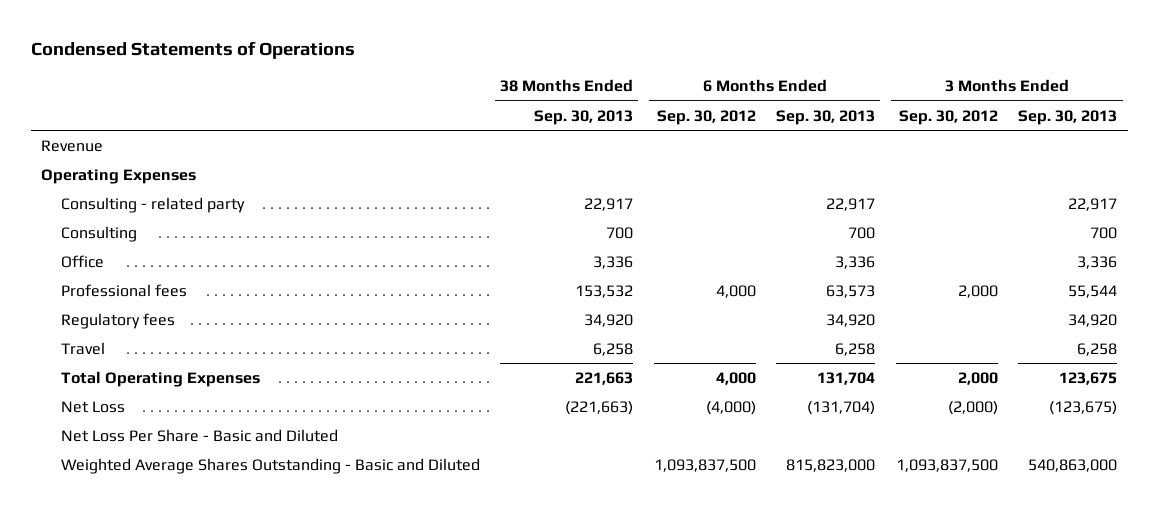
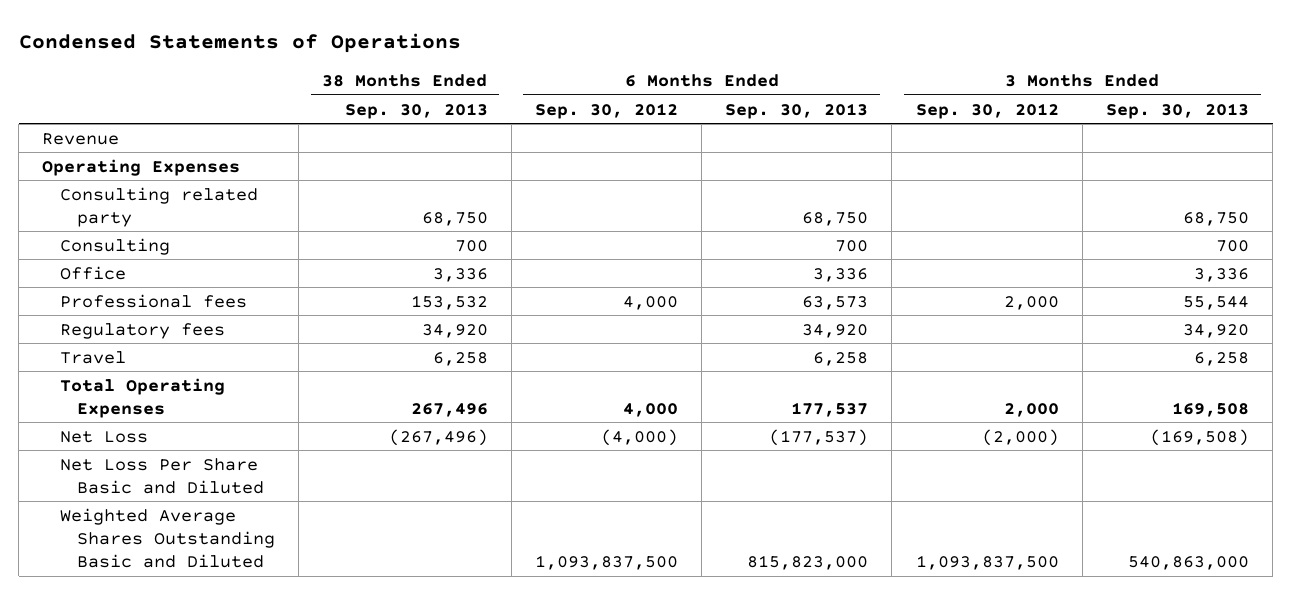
[60,196,245,213] Consulting - related party -> [59,186,258,227] Consulting related party
[584,197,634,211] 22,917 -> [421,211,488,226] 68,750
[826,197,876,211] 22,917 -> [802,211,869,226] 68,750
[1068,197,1118,211] 22,917 -> [1182,211,1249,226] 68,750
[575,371,634,385] 221,663 -> [410,402,488,417] 267,496
[817,371,876,385] 131,704 -> [791,401,869,417] 177,537
[1059,371,1118,385] 123,675 -> [1171,401,1249,417] 169,508
[565,400,634,415] (221,663) -> [388,428,488,446] (267,496)
[807,400,876,415] (131,704) -> [769,428,869,446] (177,537)
[1049,400,1118,415] (123,675) -> [1149,428,1249,446] (169,508)
[60,428,338,442] Net Loss Per Share - Basic and Diluted -> [59,457,265,494] Net Loss Per Share Basic and Diluted
[60,457,480,474] Weighted Average Shares Outstanding - Basic and Diluted -> [59,507,276,568] Weighted Average Shares Outstanding Basic and Diluted

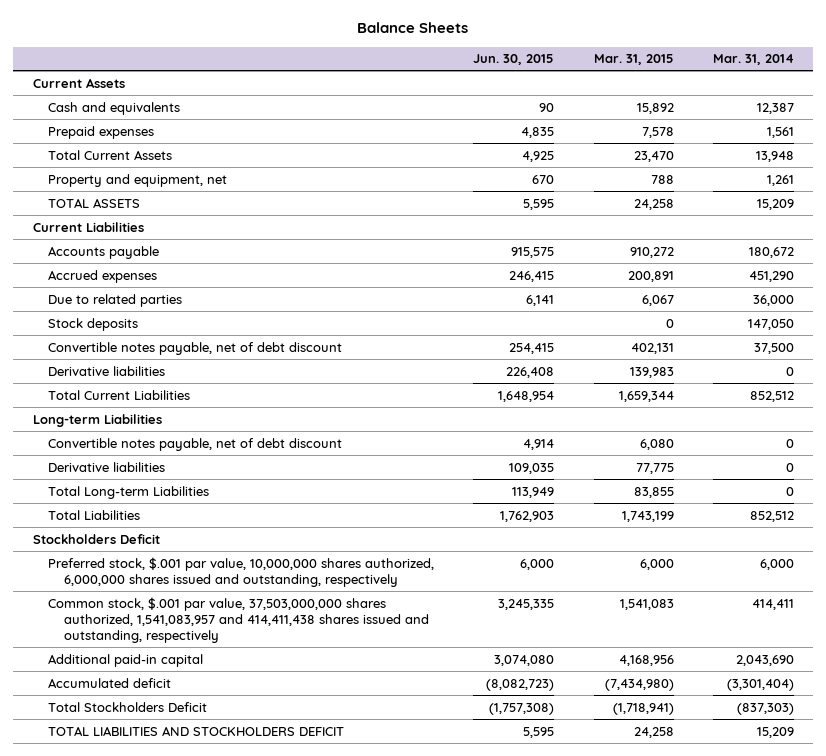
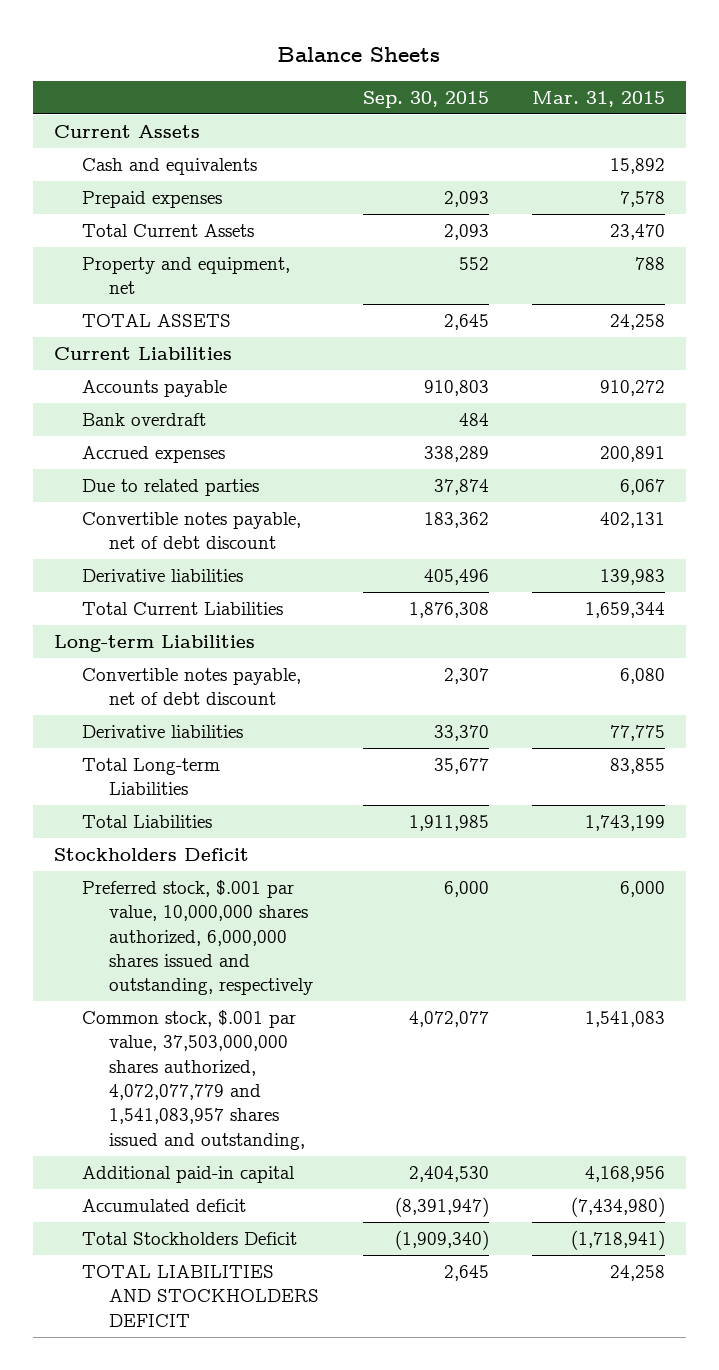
[473,54,555,66] Jun. 30, 2015 -> none
[712,54,794,66] Mar. 31, 2014 -> none
none -> [362,91,489,109] Sep. 30, 2015
none -> [81,412,206,426] Bank overdraft
[48,317,139,331] Stock deposits -> none
[48,596,430,643] Common stock, $.001 par value, 37,503,000,000 shares authorized, 1,541,083,957 and 414,411,438 shares issued and outstanding, respectively -> [81,1009,306,1150] Common stock, $.001 par value, 37,503,000,000 shares authorized, 4,072,077,779 and 1,541,083,957 shares issued and outstanding,

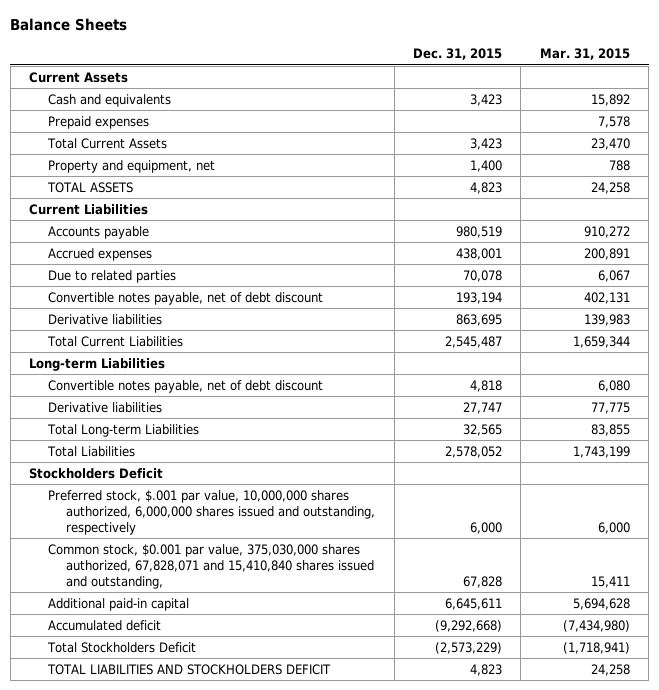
[362,91,489,109] Sep. 30, 2015 -> none
none -> [412,48,502,61] Dec. 31, 2015
[81,412,206,426] Bank overdraft -> none
[81,1009,306,1150] Common stock, $.001 par value, 37,503,000,000 shares authorized, 4,072,077,779 and 1,541,083,957 shares issued and outstanding, -> [47,543,375,589] Common stock, $0.001 par value, 375,030,000 shares authorized, 67,828,071 and 15,410,840 shares issued and outstanding,
[584,1010,665,1027] 1,541,083 -> [590,575,630,588] 15,411
[584,1165,665,1182] 4,168,956 -> [572,597,630,610] 5,694,628

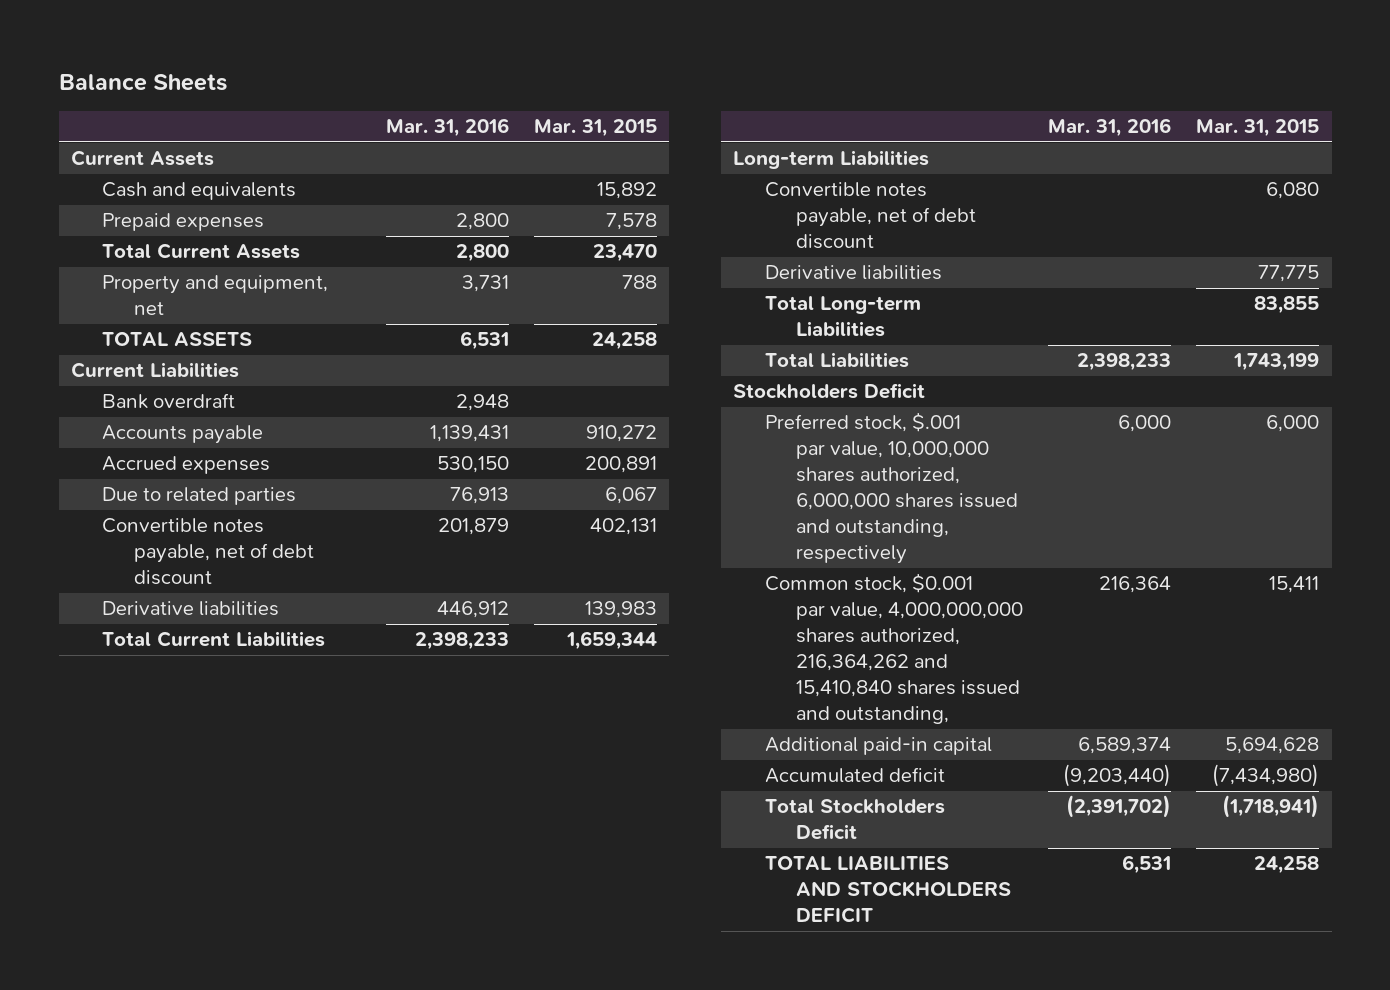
[412,48,502,61] Dec. 31, 2015 -> none
none -> [385,118,509,138] Mar. 31, 2016
none -> [102,393,236,410] Bank overdraft
[47,543,375,589] Common stock, $0.001 par value, 375,030,000 shares authorized, 67,828,071 and 15,410,840 shares issued and outstanding, -> [764,573,1023,725] Common stock, $0.001 par value, 4,000,000,000 shares authorized, 216,364,262 and 15,410,840 shares issued and outstanding,

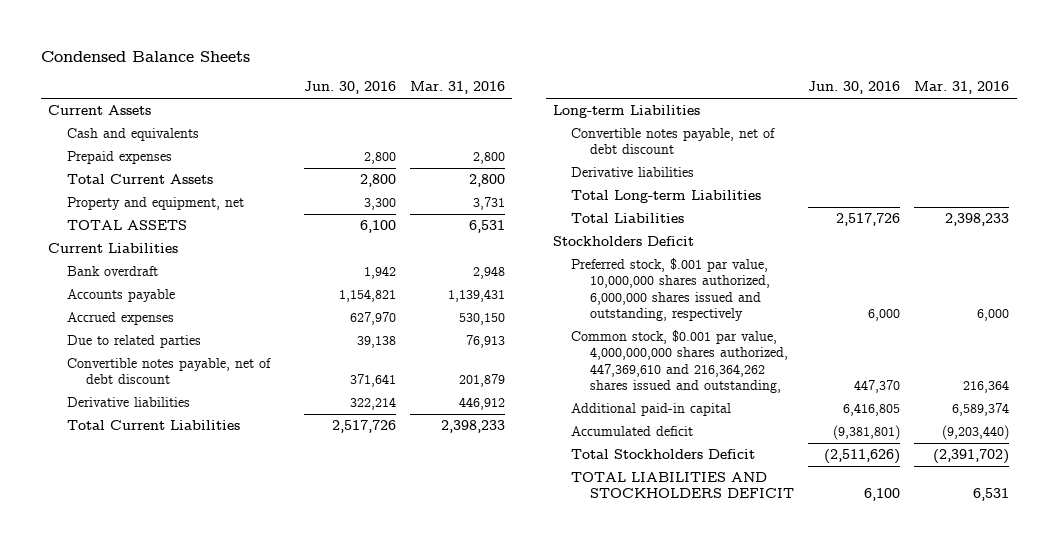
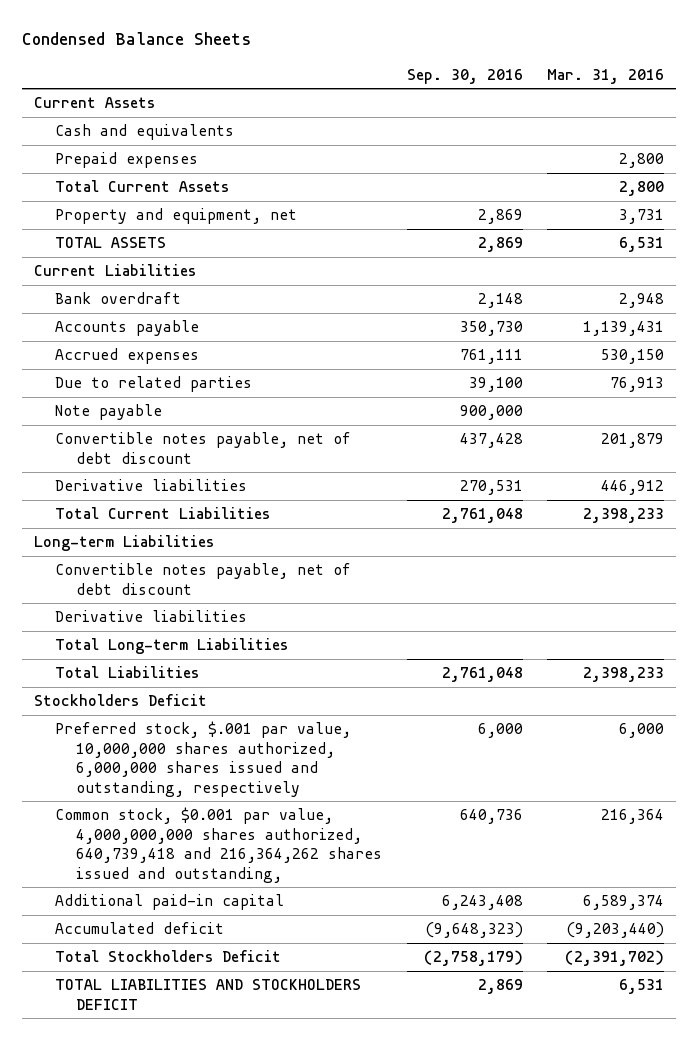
[303,81,396,95] Jun. 30, 2016 -> none
none -> [406,68,523,84] Sep. 30, 2016
none -> [54,404,162,421] Note payable
[571,329,788,394] Common stock, $0.001 par value, 4,000,000,000 shares authorized, 447,369,610 and 216,364,262 shares issued and outstanding, -> [54,807,383,883] Common stock, $0.001 par value, 4,000,000,000 shares authorized, 640,739,418 and 216,364,262 shares issued and outstanding,

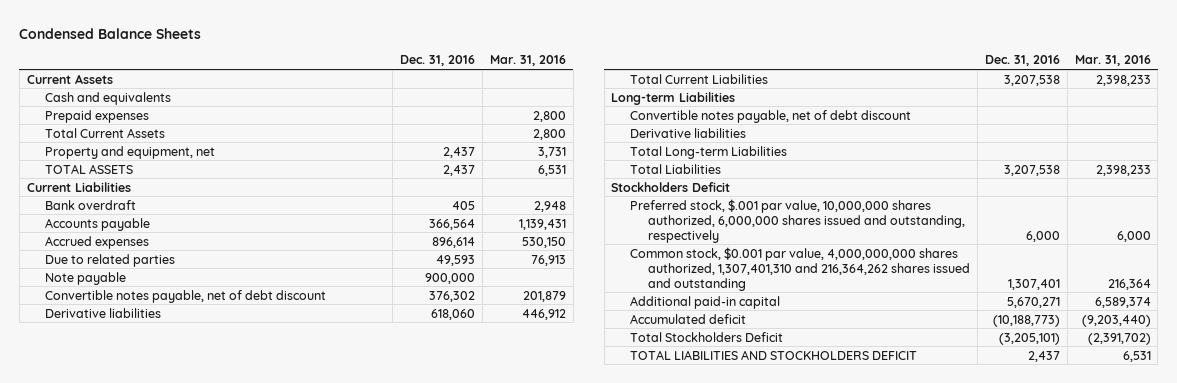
[406,68,523,84] Sep. 30, 2016 -> none
none -> [400,55,476,67] Dec. 31, 2016
[54,807,383,883] Common stock, $0.001 par value, 4,000,000,000 shares authorized, 640,739,418 and 216,364,262 shares issued and outstanding, -> [629,246,971,291] Common stock, $0.001 par value, 4,000,000,000 shares authorized, 1,307,401,310 and 216,364,262 shares issued and outstanding

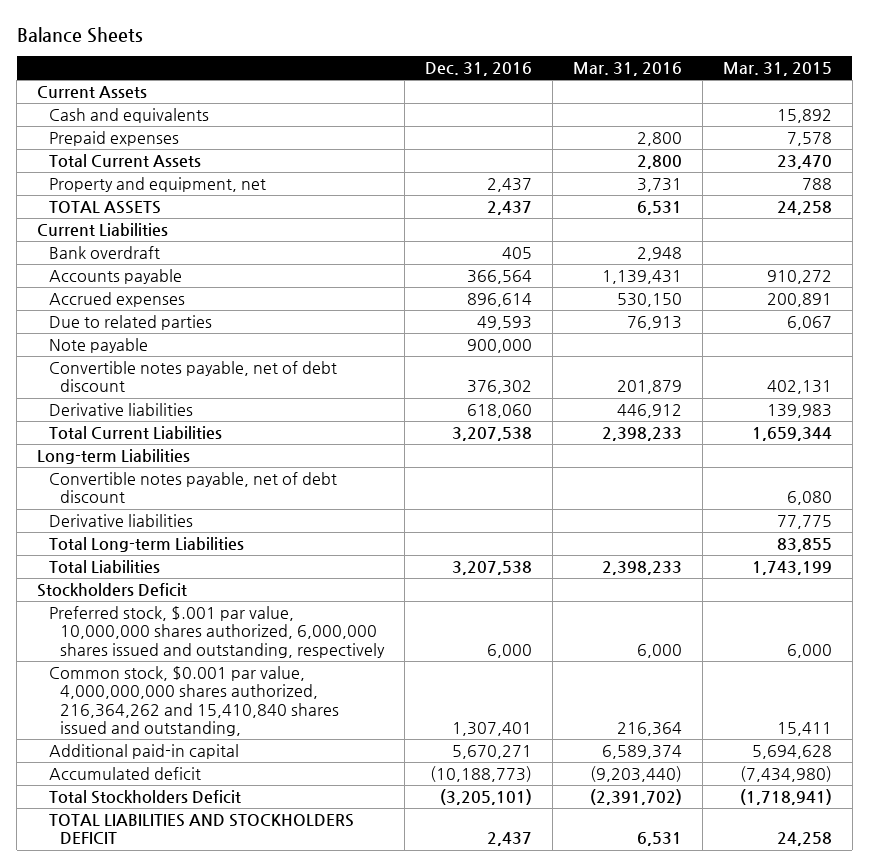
[19,27,202,39] Condensed Balance Sheets -> [16,26,143,43] Balance Sheets
none -> [722,62,832,77] Mar. 31, 2015
[629,246,971,291] Common stock, $0.001 par value, 4,000,000,000 shares authorized, 1,307,401,310 and 216,364,262 shares issued and outstanding -> [48,666,339,737] Common stock, $0.001 par value, 4,000,000,000 shares authorized, 216,364,262 and 15,410,840 shares issued and outstanding,

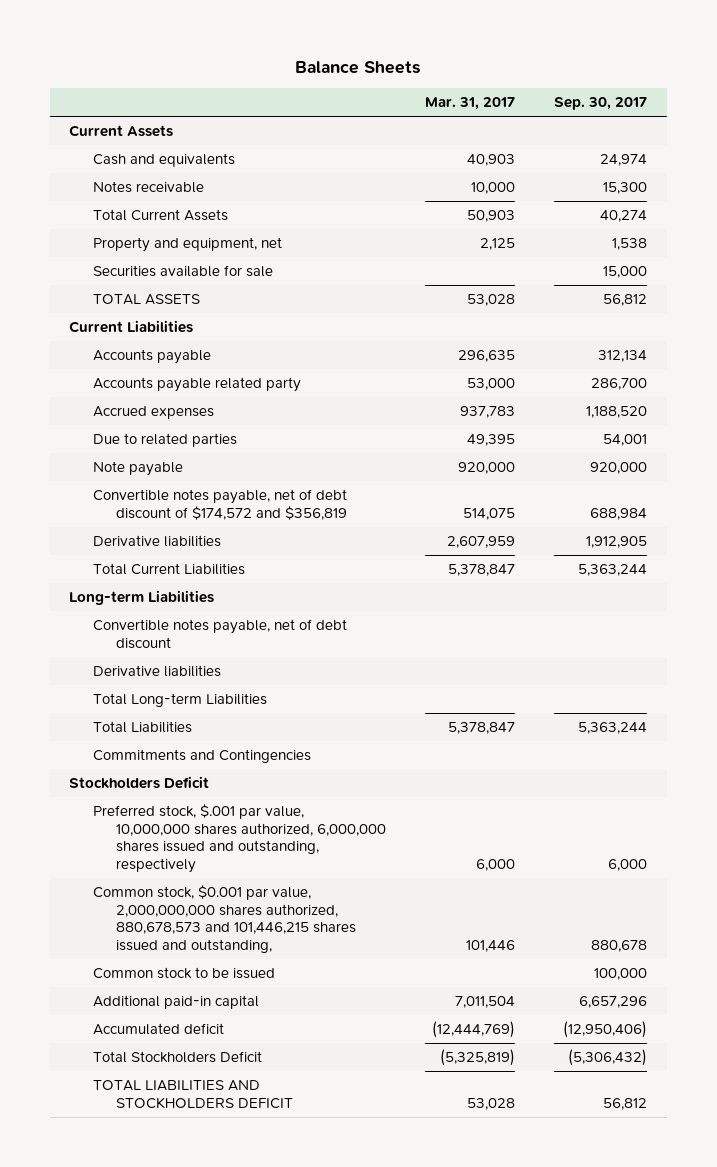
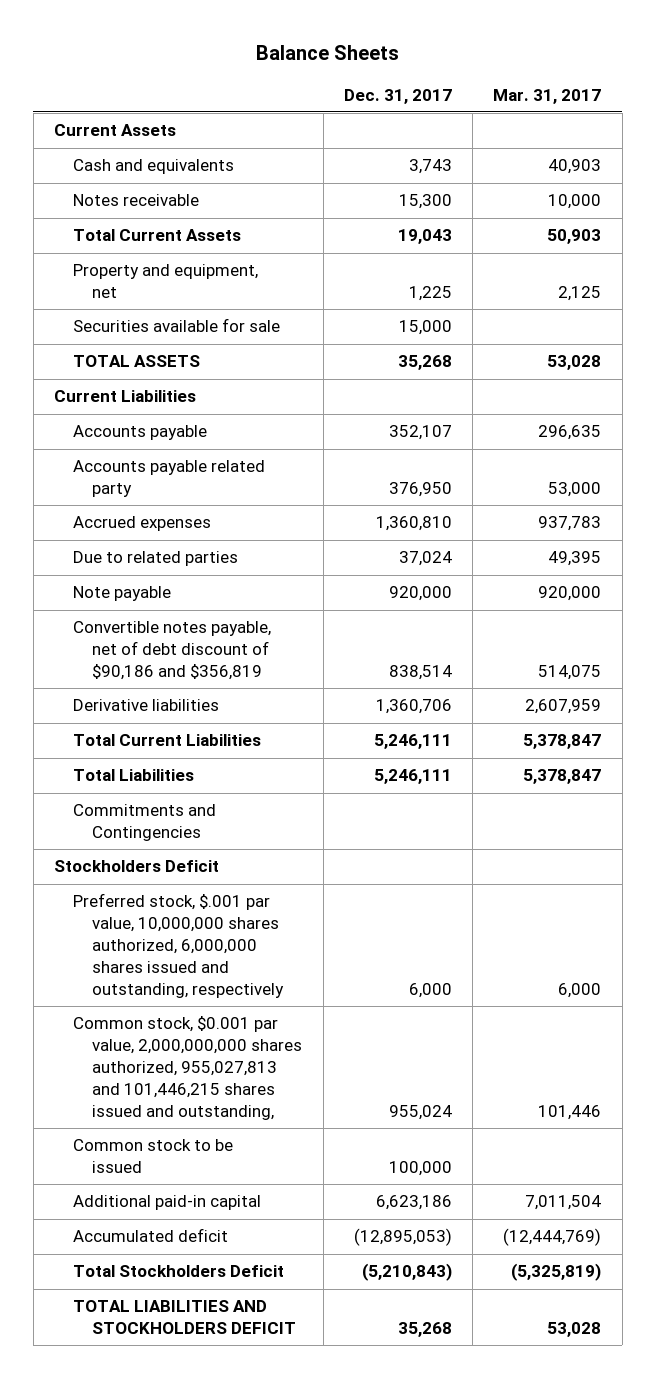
[554,97,648,111] Sep. 30, 2017 -> none
none -> [343,88,452,104] Dec. 31, 2017
[92,489,348,520] Convertible notes payable, net of debt discount of $174,572 and $356,819 -> [73,621,272,681] Convertible notes payable, net of debt discount of $90,186 and $356,819
[69,590,215,606] Long-term Liabilities -> none
[92,619,347,649] Convertible notes payable, net of debt discount -> none
[92,665,221,678] Derivative liabilities -> none
[92,693,267,708] Total Long-term Liabilities -> none
[92,885,357,954] Common stock, $0.001 par value, 2,000,000,000 shares authorized, 880,678,573 and 101,446,215 shares issued and outstanding, -> [73,1016,303,1120] Common stock, $0.001 par value, 2,000,000,000 shares authorized, 955,027,813 and 101,446,215 shares issued and outstanding,

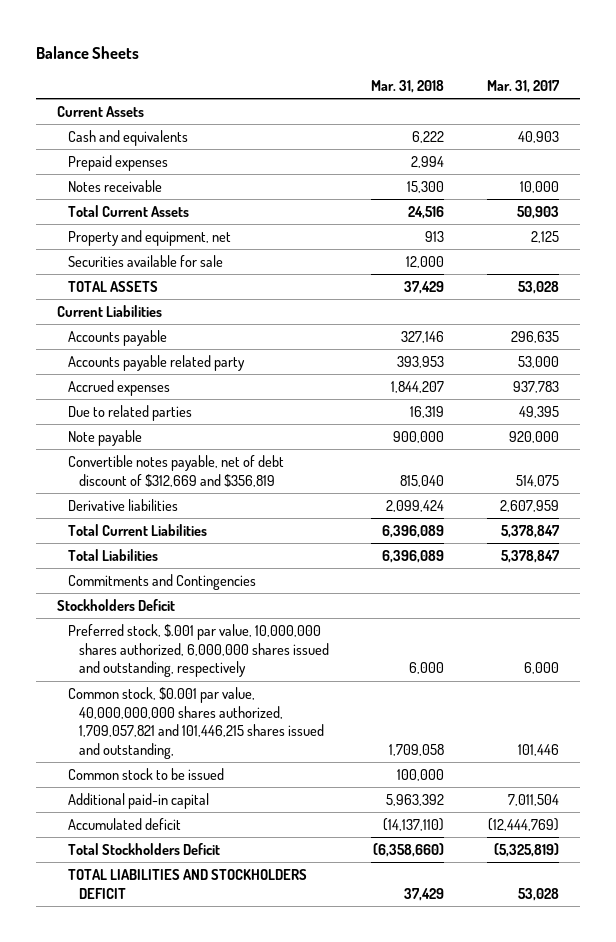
[343,88,452,104] Dec. 31, 2017 -> none
none -> [371,79,445,93] Mar. 31, 2018
none -> [68,154,169,171] Prepaid expenses
[73,621,272,681] Convertible notes payable, net of debt discount of $90,186 and $356,819 -> [68,454,285,487] Convertible notes payable, net of debt discount of $312,669 and $356,819
[73,1016,303,1120] Common stock, $0.001 par value, 2,000,000,000 shares authorized, 955,027,813 and 101,446,215 shares issued and outstanding, -> [68,686,325,760] Common stock, $0.001 par value, 40,000,000,000 shares authorized, 1,709,057,821 and 101,446,215 shares issued and outstanding,

